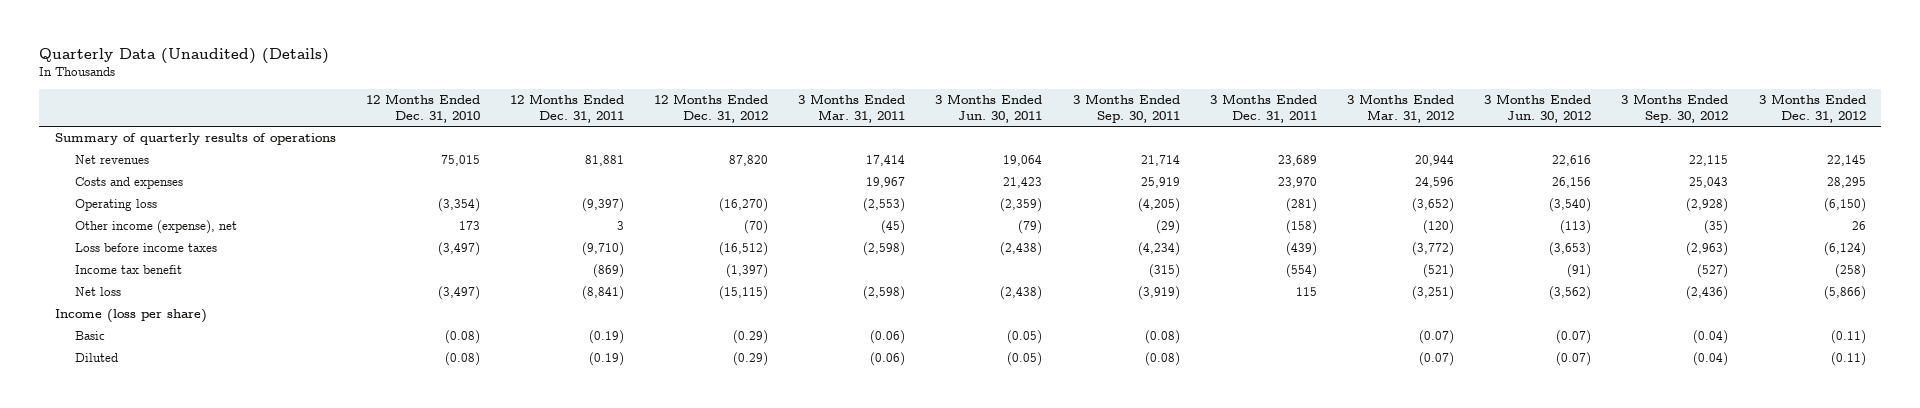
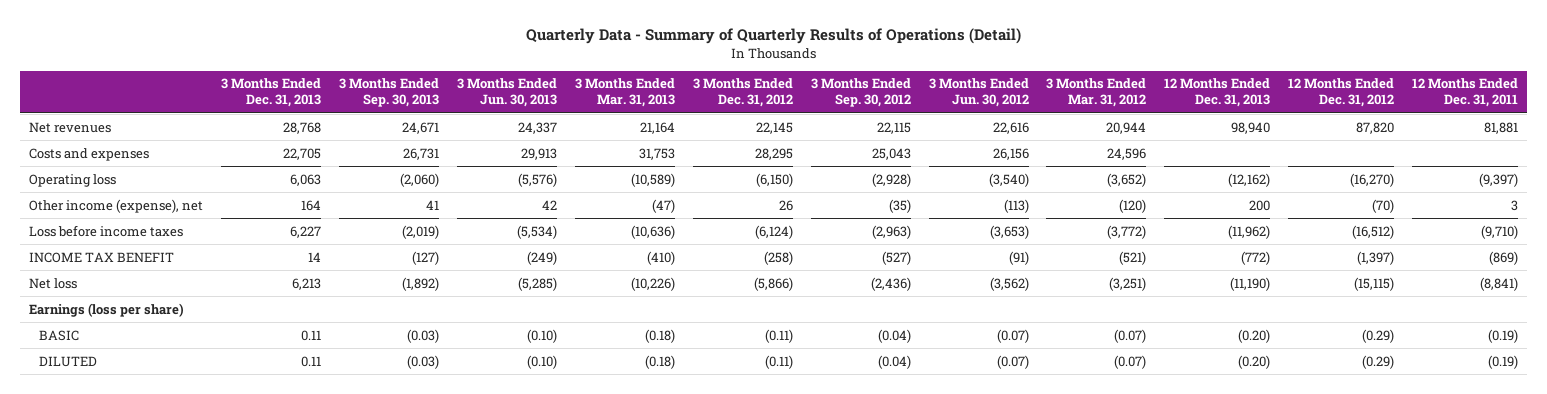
[39,48,330,65] Quarterly Data (Unaudited) (Details) -> [525,28,1021,45] Quarterly Data - Summary of Quarterly Results of Operations (Detail)
[365,94,480,123] 12 Months Ended Dec. 31, 2010 -> none
[798,94,906,123] 3 Months Ended Mar. 31, 2011 -> none
[935,94,1043,123] 3 Months Ended Jun. 30, 2011 -> none
[1072,94,1180,123] 3 Months Ended Sep. 30, 2011 -> none
[1209,94,1317,123] 3 Months Ended Dec. 31, 2011 -> none
none -> [220,78,321,108] 3 Months Ended Dec. 31, 2013
none -> [338,78,439,108] 3 Months Ended Sep. 30, 2013
none -> [456,78,557,108] 3 Months Ended Jun. 30, 2013
none -> [574,78,675,108] 3 Months Ended Mar. 31, 2013
none -> [1164,78,1271,108] 12 Months Ended Dec. 31, 2013
[54,133,336,146] Summary of quarterly results of operations -> none
[74,265,182,275] Income tax benefit -> [28,251,174,263] INCOME TAX BENEFIT
[54,309,207,324] Income (loss per share) -> [28,302,184,317] Earnings (loss per share)
[74,331,105,341] Basic -> [38,329,79,341] BASIC
[74,353,118,363] Diluted -> [38,355,97,367] DILUTED

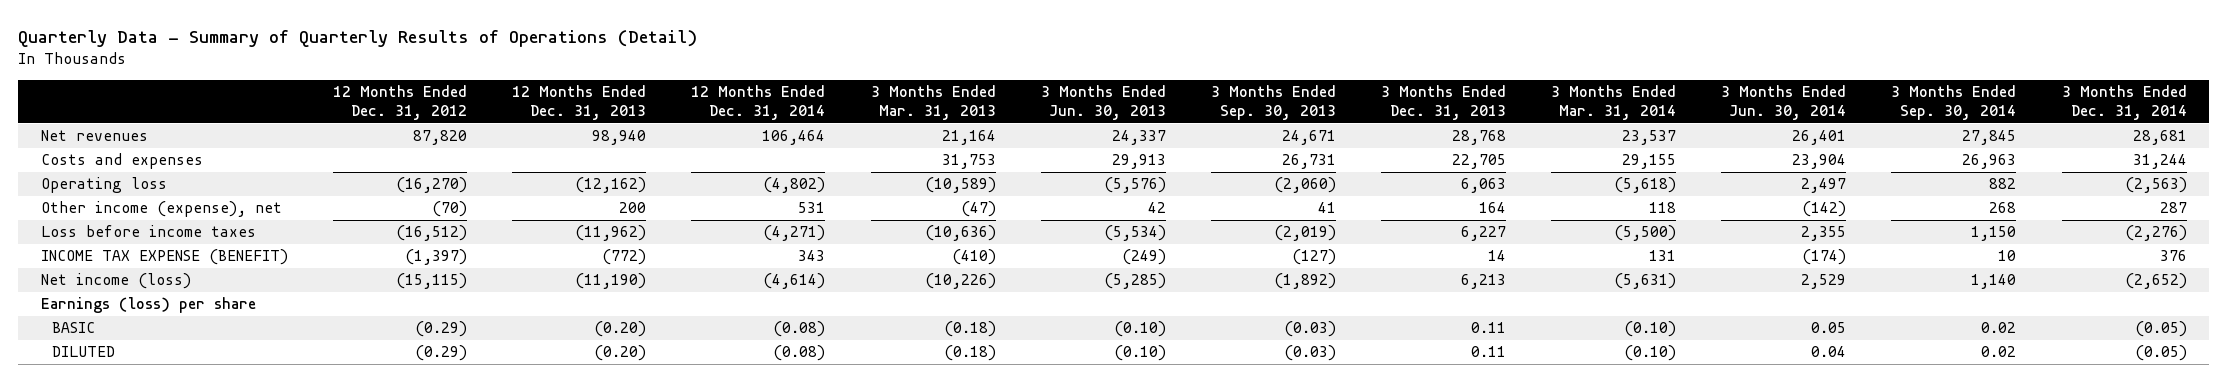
[692,78,793,108] 3 Months Ended Dec. 31, 2012 -> none
[810,78,911,108] 3 Months Ended Sep. 30, 2012 -> none
[928,78,1029,108] 3 Months Ended Jun. 30, 2012 -> none
[1046,78,1147,108] 3 Months Ended Mar. 31, 2012 -> none
[1412,78,1519,108] 12 Months Ended Dec. 31, 2011 -> none
none -> [691,85,826,121] 12 Months Ended Dec. 31, 2014
none -> [1551,85,1677,121] 3 Months Ended Mar. 31, 2014
none -> [1721,85,1847,121] 3 Months Ended Jun. 30, 2014
none -> [1891,85,2017,121] 3 Months Ended Sep. 30, 2014
none -> [2061,85,2187,121] 3 Months Ended Dec. 31, 2014
[28,251,174,263] INCOME TAX BENEFIT -> [40,249,288,266] INCOME TAX EXPENSE (BENEFIT)
[28,277,77,289] Net loss -> [40,273,191,290] Net income (loss)
[28,302,184,317] Earnings (loss per share) -> [40,297,256,314] Earnings (loss) per share

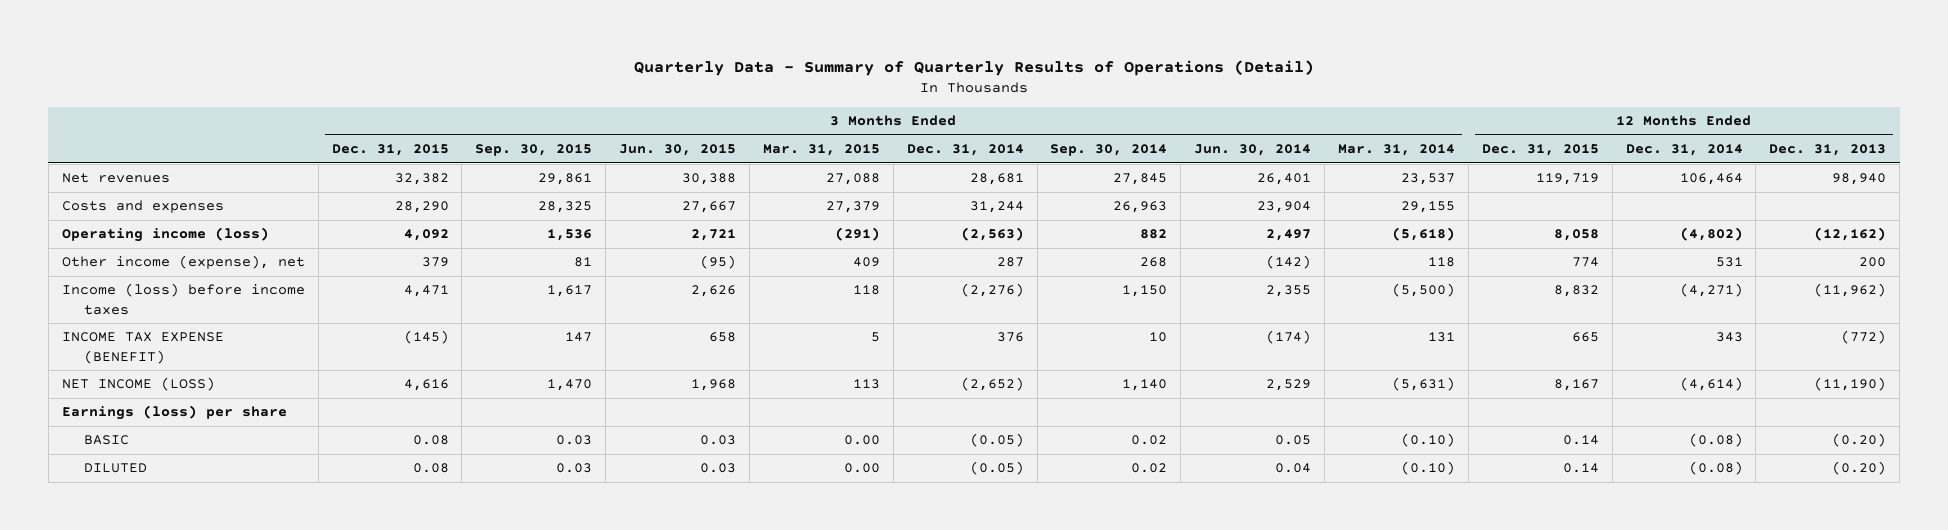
[333,85,468,121] 12 Months Ended Dec. 31, 2012 -> none
[870,85,996,121] 3 Months Ended Mar. 31, 2013 -> none
[1040,85,1166,121] 3 Months Ended Jun. 30, 2013 -> none
[1210,85,1336,121] 3 Months Ended Sep. 30, 2013 -> none
[1380,85,1506,121] 3 Months Ended Dec. 31, 2013 -> none
none -> [331,144,449,157] Dec. 31, 2015
none -> [475,144,593,157] Sep. 30, 2015
none -> [619,144,737,157] Jun. 30, 2015
none -> [762,144,880,157] Mar. 31, 2015
none -> [1481,144,1599,157] Dec. 31, 2015
[40,177,167,194] Operating loss -> [61,227,269,243] Operating income (loss)
[40,225,256,238] Loss before income taxes -> [61,283,305,315] Income (loss) before income taxes
[40,273,191,290] Net income (loss) -> [61,377,215,392] NET INCOME (LOSS)

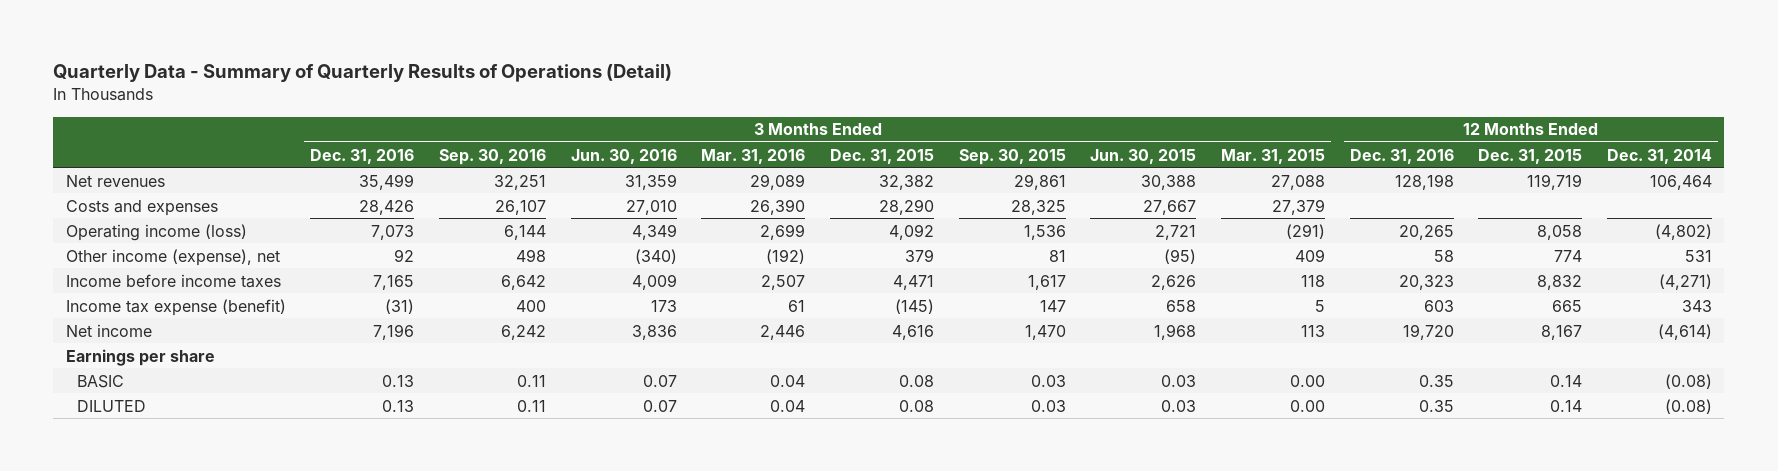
[906,144,1024,157] Dec. 31, 2014 -> none
[1050,144,1168,157] Sep. 30, 2014 -> none
[1194,144,1312,157] Jun. 30, 2014 -> none
[1337,144,1455,157] Mar. 31, 2014 -> none
[1769,144,1887,157] Dec. 31, 2013 -> none
none -> [310,148,415,164] Dec. 31, 2016
none -> [438,148,546,165] Sep. 30, 2016
none -> [570,148,677,164] Jun. 30, 2016
none -> [701,148,806,164] Mar. 31, 2016
none -> [1349,148,1454,164] Dec. 31, 2016
[61,283,305,315] Income (loss) before income taxes -> [65,273,281,288] Income before income taxes
[61,332,224,364] INCOME TAX EXPENSE (BENEFIT) -> [65,298,286,316] Income tax expense (benefit)
[61,377,215,392] NET INCOME (LOSS) -> [65,323,152,337] Net income
[61,405,287,421] Earnings (loss) per share -> [65,348,215,366] Earnings per share

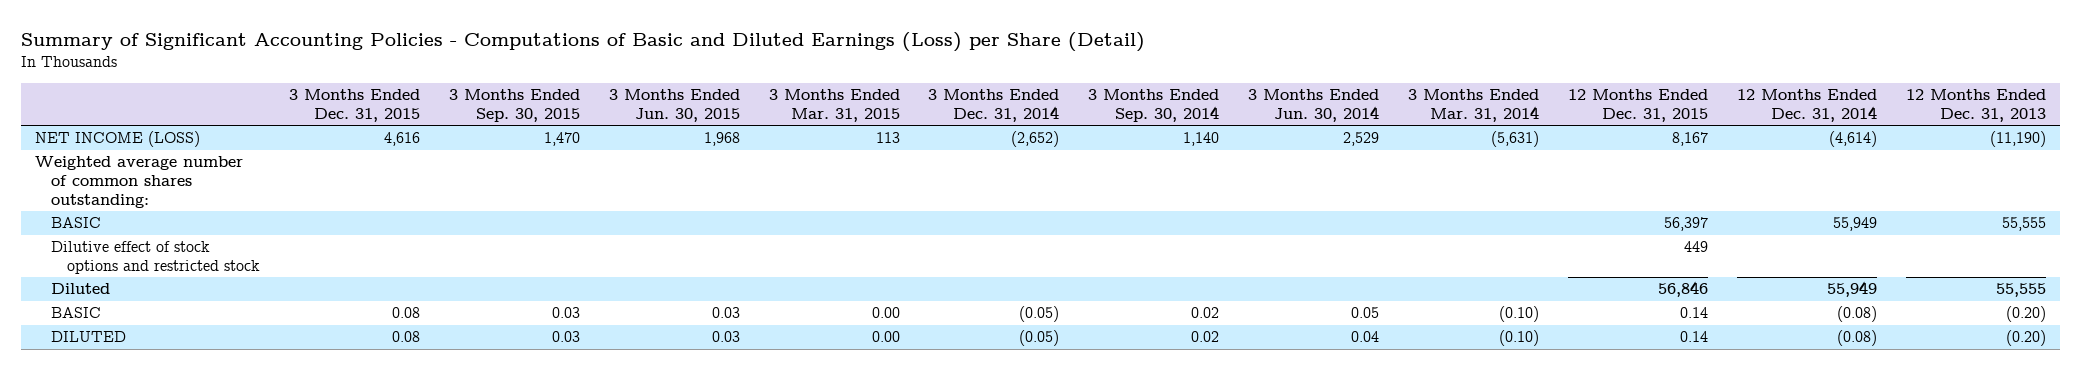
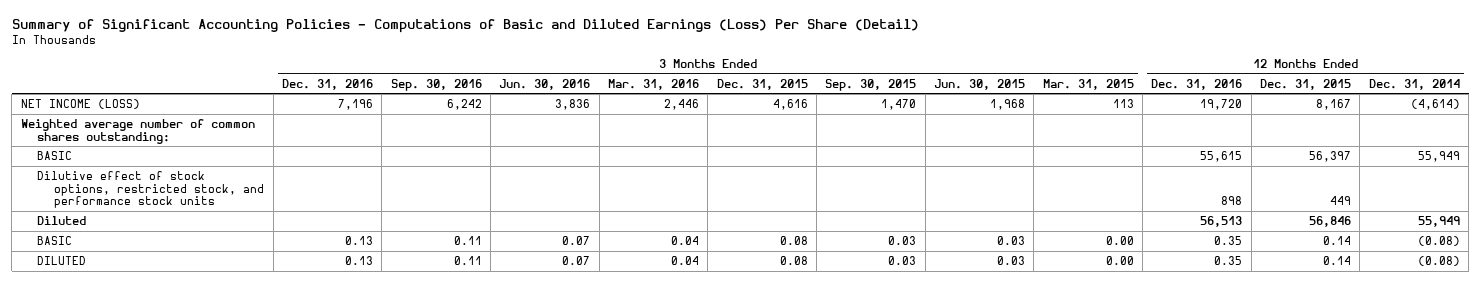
[20,31,1145,52] Summary of Significant Accounting Policies - Computations of Basic and Diluted Earnings (Loss) per Share (Detail) -> [11,18,919,33] Summary of Significant Accounting Policies - Computations of Basic and Diluted Earnings (Loss) Per Share (Detail)
[928,89,1060,123] 3 Months Ended Dec. 31, 2014 -> none
[1088,89,1220,123] 3 Months Ended Sep. 30, 2014 -> none
[1248,89,1380,123] 3 Months Ended Jun. 30, 2014 -> none
[1408,89,1540,123] 3 Months Ended Mar. 31, 2014 -> none
[1905,89,2046,123] 12 Months Ended Dec. 31, 2013 -> none
none -> [282,78,374,90] Dec. 31, 2016
none -> [390,78,482,91] Sep. 30, 2016
none -> [499,78,591,90] Jun. 30, 2016
none -> [608,78,700,90] Mar. 31, 2016
none -> [1151,78,1243,90] Dec. 31, 2016
[51,241,260,274] Dilutive effect of stock options and restricted stock -> [37,170,265,209] Dilutive effect of stock options, restricted stock, and performance stock units

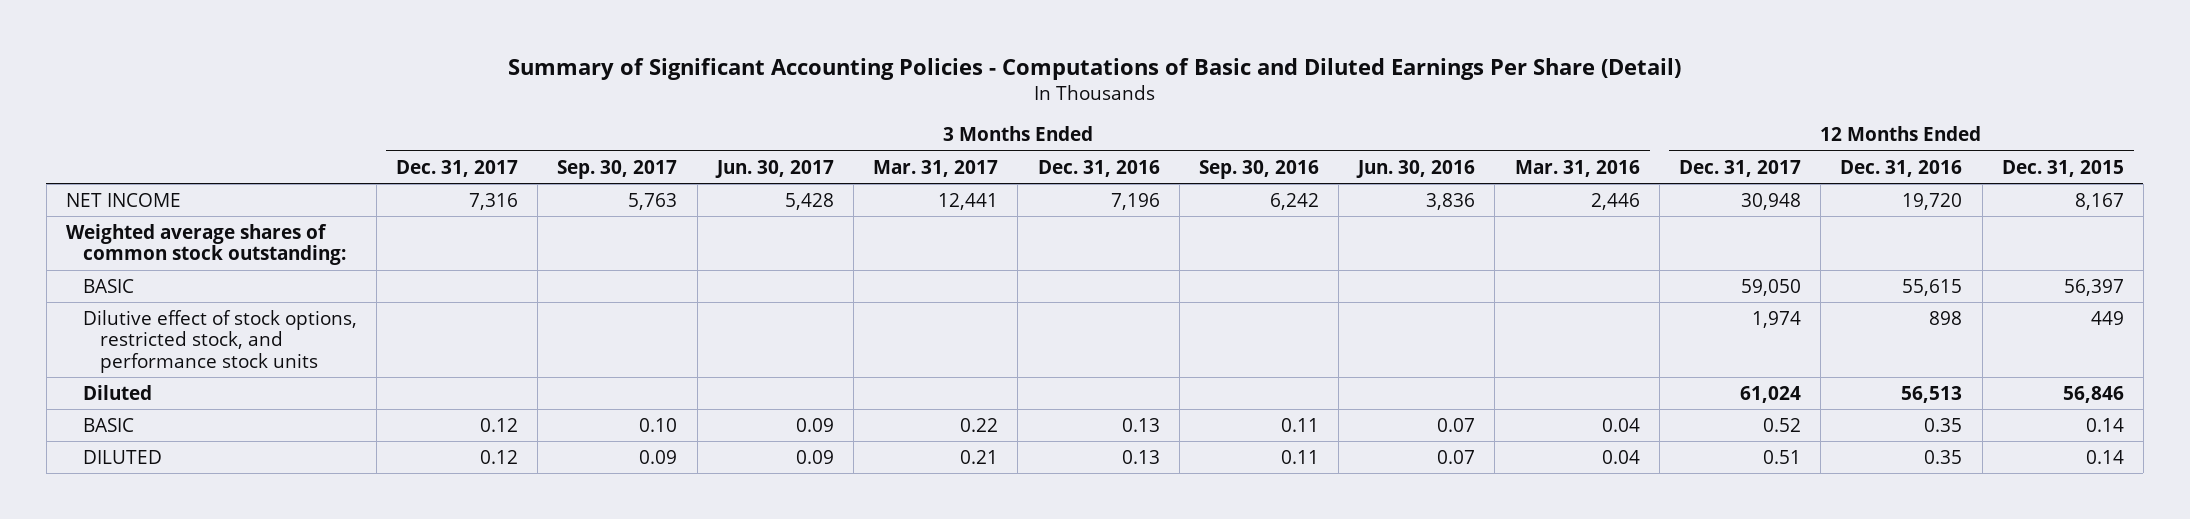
[11,18,919,33] Summary of Significant Accounting Policies - Computations of Basic and Diluted Earnings (Loss) Per Share (Detail) -> [507,58,1681,81] Summary of Significant Accounting Policies - Computations of Basic and Diluted Earnings Per Share (Detail)
[716,78,808,90] Dec. 31, 2015 -> none
[825,78,917,91] Sep. 30, 2015 -> none
[934,78,1026,90] Jun. 30, 2015 -> none
[1042,78,1134,90] Mar. 31, 2015 -> none
[1368,78,1460,90] Dec. 31, 2014 -> none
none -> [396,159,519,177] Dec. 31, 2017
none -> [557,159,678,179] Sep. 30, 2017
none -> [714,159,834,178] Jun. 30, 2017
none -> [873,159,999,177] Mar. 31, 2017
none -> [1679,159,1802,177] Dec. 31, 2017
[20,98,140,109] NET INCOME (LOSS) -> [65,192,181,207] NET INCOME
[20,118,255,144] Weighted average number of common shares outstanding: -> [65,223,346,266] Weighted average shares of common stock outstanding:

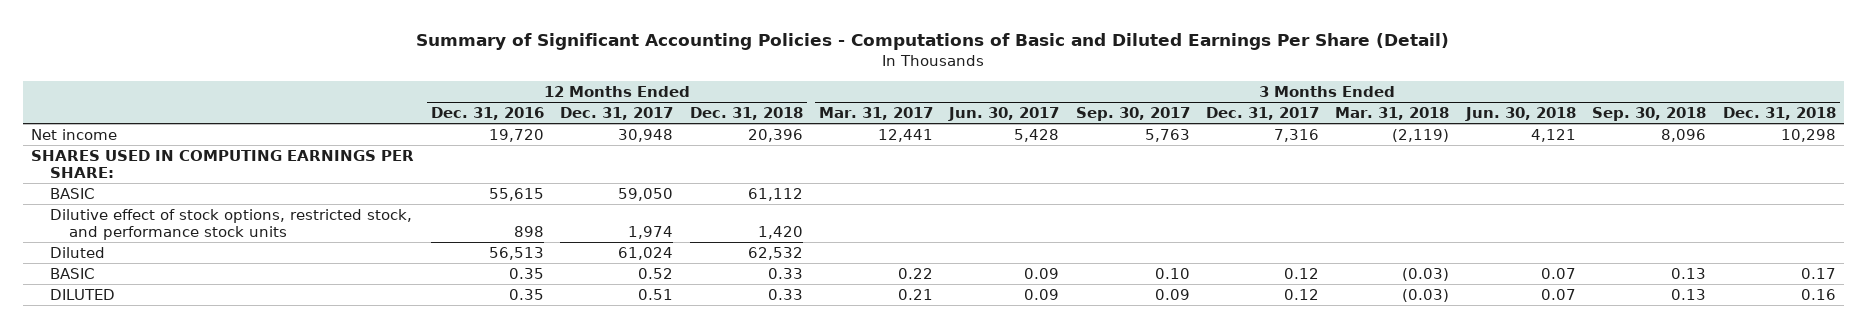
[1037,159,1160,177] Dec. 31, 2016 -> none
[1198,159,1319,179] Sep. 30, 2016 -> none
[1356,159,1476,178] Jun. 30, 2016 -> none
[1514,159,1640,177] Mar. 31, 2016 -> none
[2001,159,2124,177] Dec. 31, 2015 -> none
none -> [689,107,803,121] Dec. 31, 2018
none -> [1335,107,1450,121] Mar. 31, 2018
none -> [1464,107,1576,122] Jun. 30, 2018
none -> [1592,107,1707,122] Sep. 30, 2018
none -> [1722,107,1836,121] Dec. 31, 2018
[65,192,181,207] NET INCOME -> [31,129,118,141] Net income
[65,223,346,266] Weighted average shares of common stock outstanding: -> [31,150,415,179] SHARES USED IN COMPUTING EARNINGS PER SHARE:

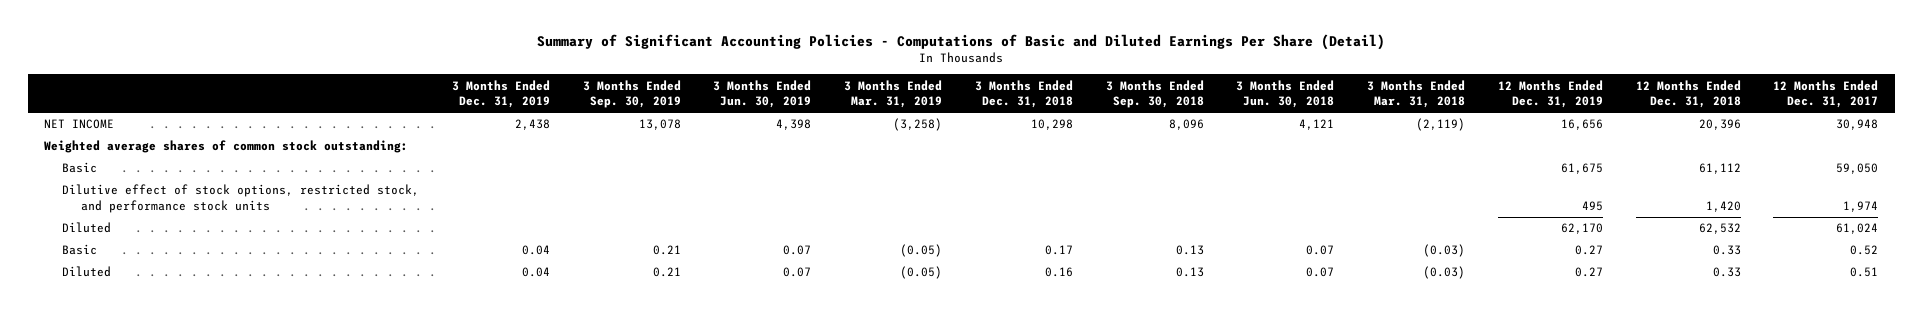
[430,107,544,121] Dec. 31, 2016 -> none
[818,107,933,121] Mar. 31, 2017 -> none
[948,107,1060,122] Jun. 30, 2017 -> none
[1075,107,1190,122] Sep. 30, 2017 -> none
[1206,107,1320,121] Dec. 31, 2017 -> none
none -> [451,79,550,109] 3 Months Ended Dec. 31, 2019
none -> [582,79,681,109] 3 Months Ended Sep. 30, 2019
none -> [713,79,812,109] 3 Months Ended Jun. 30, 2019
none -> [844,79,943,109] 3 Months Ended Mar. 31, 2019
none -> [1497,79,1603,109] 12 Months Ended Dec. 31, 2019
[31,129,118,141] Net income -> [43,119,114,130] NET INCOME
[31,150,415,179] SHARES USED IN COMPUTING EARNINGS PER SHARE: -> [43,140,408,154] Weighted average shares of common stock outstanding:
[50,188,95,200] BASIC -> [62,162,98,174] Basic
[50,268,95,280] BASIC -> [62,244,98,256] Basic
[50,289,116,301] DILUTED -> [62,266,112,278] Diluted

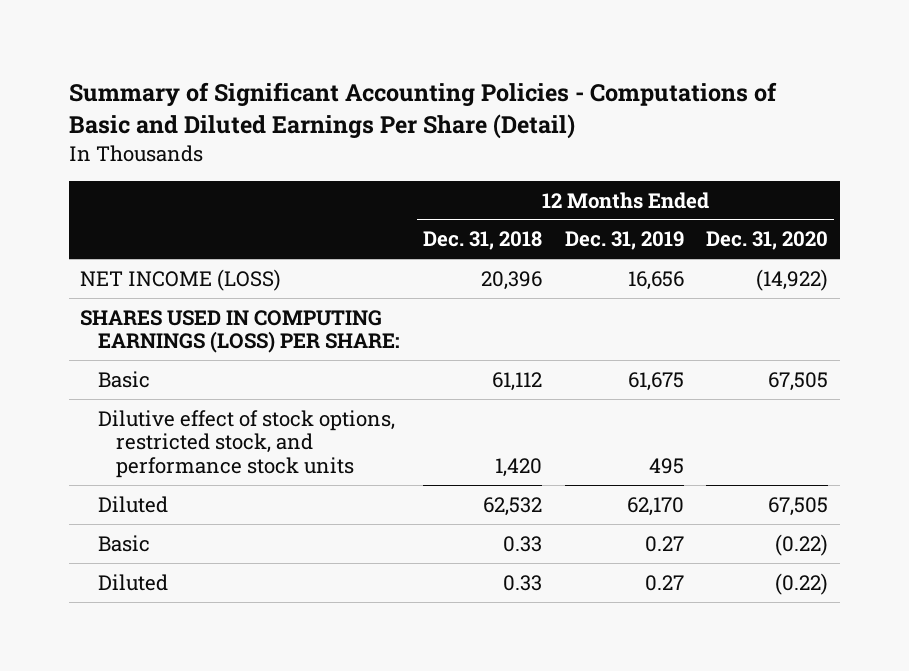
[451,79,550,109] 3 Months Ended Dec. 31, 2019 -> none
[582,79,681,109] 3 Months Ended Sep. 30, 2019 -> none
[713,79,812,109] 3 Months Ended Jun. 30, 2019 -> none
[844,79,943,109] 3 Months Ended Mar. 31, 2019 -> none
[974,79,1073,109] 3 Months Ended Dec. 31, 2018 -> none
[1105,79,1204,109] 3 Months Ended Sep. 30, 2018 -> none
[1236,79,1335,109] 3 Months Ended Jun. 30, 2018 -> none
[1367,79,1466,109] 3 Months Ended Mar. 31, 2018 -> none
[1773,79,1879,109] 12 Months Ended Dec. 31, 2017 -> none
none -> [706,231,829,251] Dec. 31, 2020
[43,119,114,130] NET INCOME -> [80,268,282,291] NET INCOME (LOSS)
[43,140,408,154] Weighted average shares of common stock outstanding: -> [80,309,401,354] SHARES USED IN COMPUTING EARNINGS (LOSS) PER SHARE:

